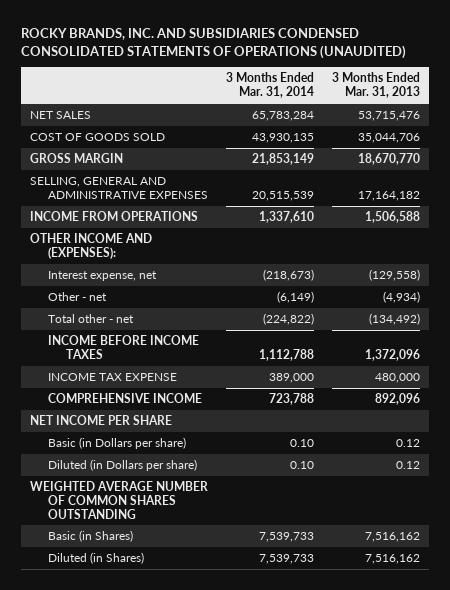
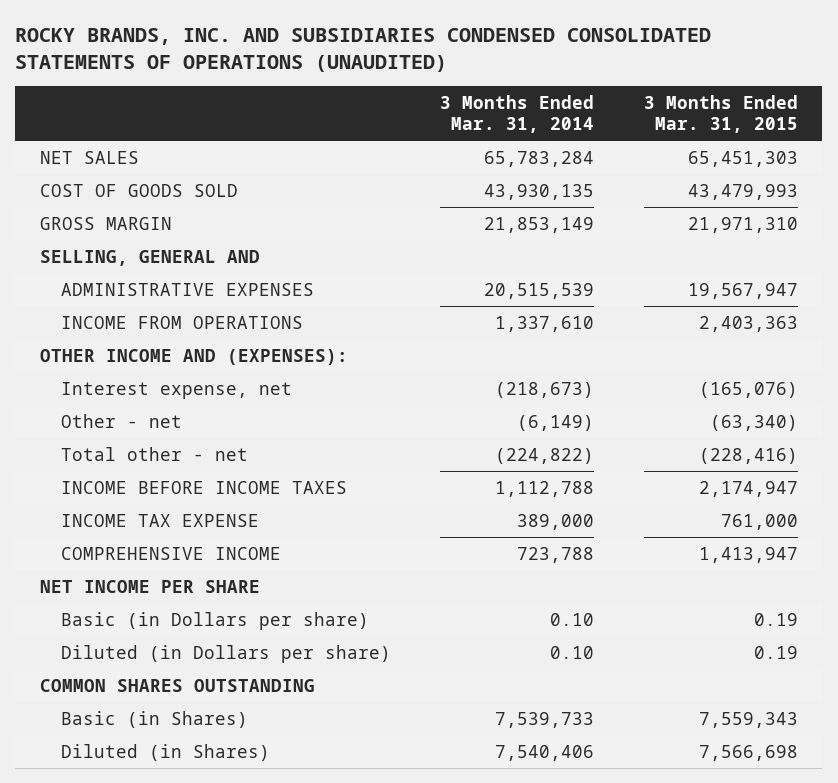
[332,72,421,99] 3 Months Ended Mar. 31, 2013 -> none
none -> [643,94,798,134] 3 Months Ended Mar. 31, 2015
none -> [39,249,260,266] SELLING, GENERAL AND
[29,177,208,199] SELLING, GENERAL AND ADMINISTRATIVE EXPENSES -> [60,282,314,296] ADMINISTRATIVE EXPENSES
[29,481,208,519] WEIGHTED AVERAGE NUMBER OF COMMON SHARES OUTSTANDING -> none
none -> [39,678,315,692] COMMON SHARES OUTSTANDING
[259,554,315,565] 7,539,733 -> [495,744,595,761] 7,540,406

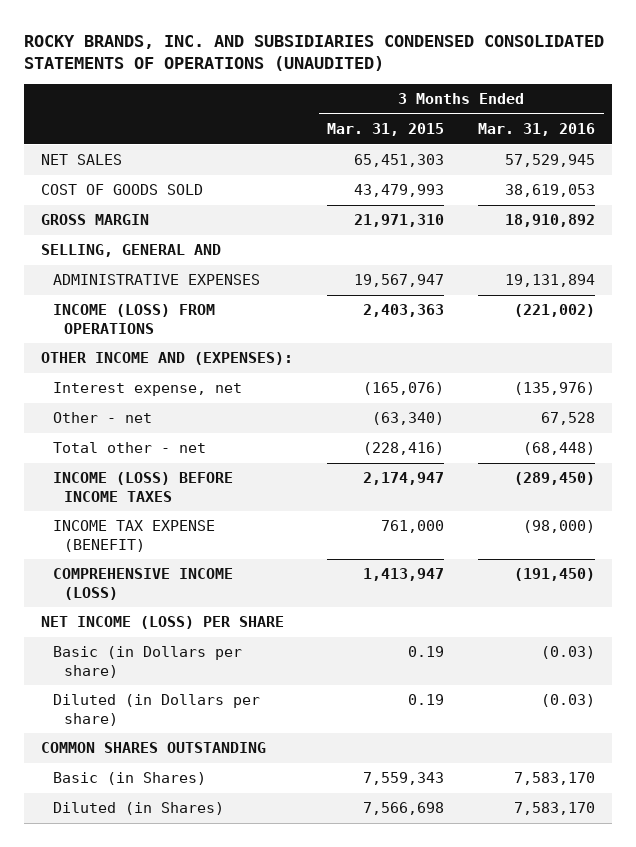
[440,94,595,134] 3 Months Ended Mar. 31, 2014 -> none
none -> [478,122,596,136] Mar. 31, 2016
[60,315,303,329] INCOME FROM OPERATIONS -> [52,304,215,334] INCOME (LOSS) FROM OPERATIONS
[60,480,347,494] INCOME BEFORE INCOME TAXES -> [52,472,233,502] INCOME (LOSS) BEFORE INCOME TAXES
[60,513,259,527] INCOME TAX EXPENSE -> [52,520,215,552] INCOME TAX EXPENSE (BENEFIT)
[60,546,281,560] COMPREHENSIVE INCOME -> [52,568,233,600] COMPREHENSIVE INCOME (LOSS)
[39,579,260,593] NET INCOME PER SHARE -> [41,616,285,630] NET INCOME (LOSS) PER SHARE

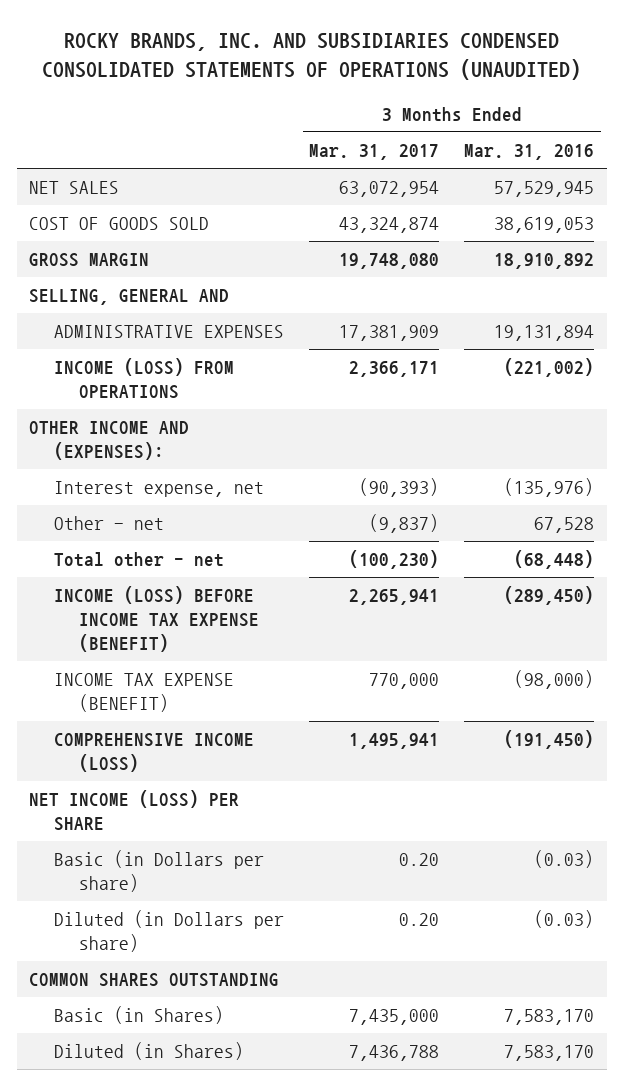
[327,122,445,136] Mar. 31, 2015 -> none
none -> [309,144,440,161] Mar. 31, 2017
[52,472,233,502] INCOME (LOSS) BEFORE INCOME TAXES -> [54,586,260,652] INCOME (LOSS) BEFORE INCOME TAX EXPENSE (BENEFIT)

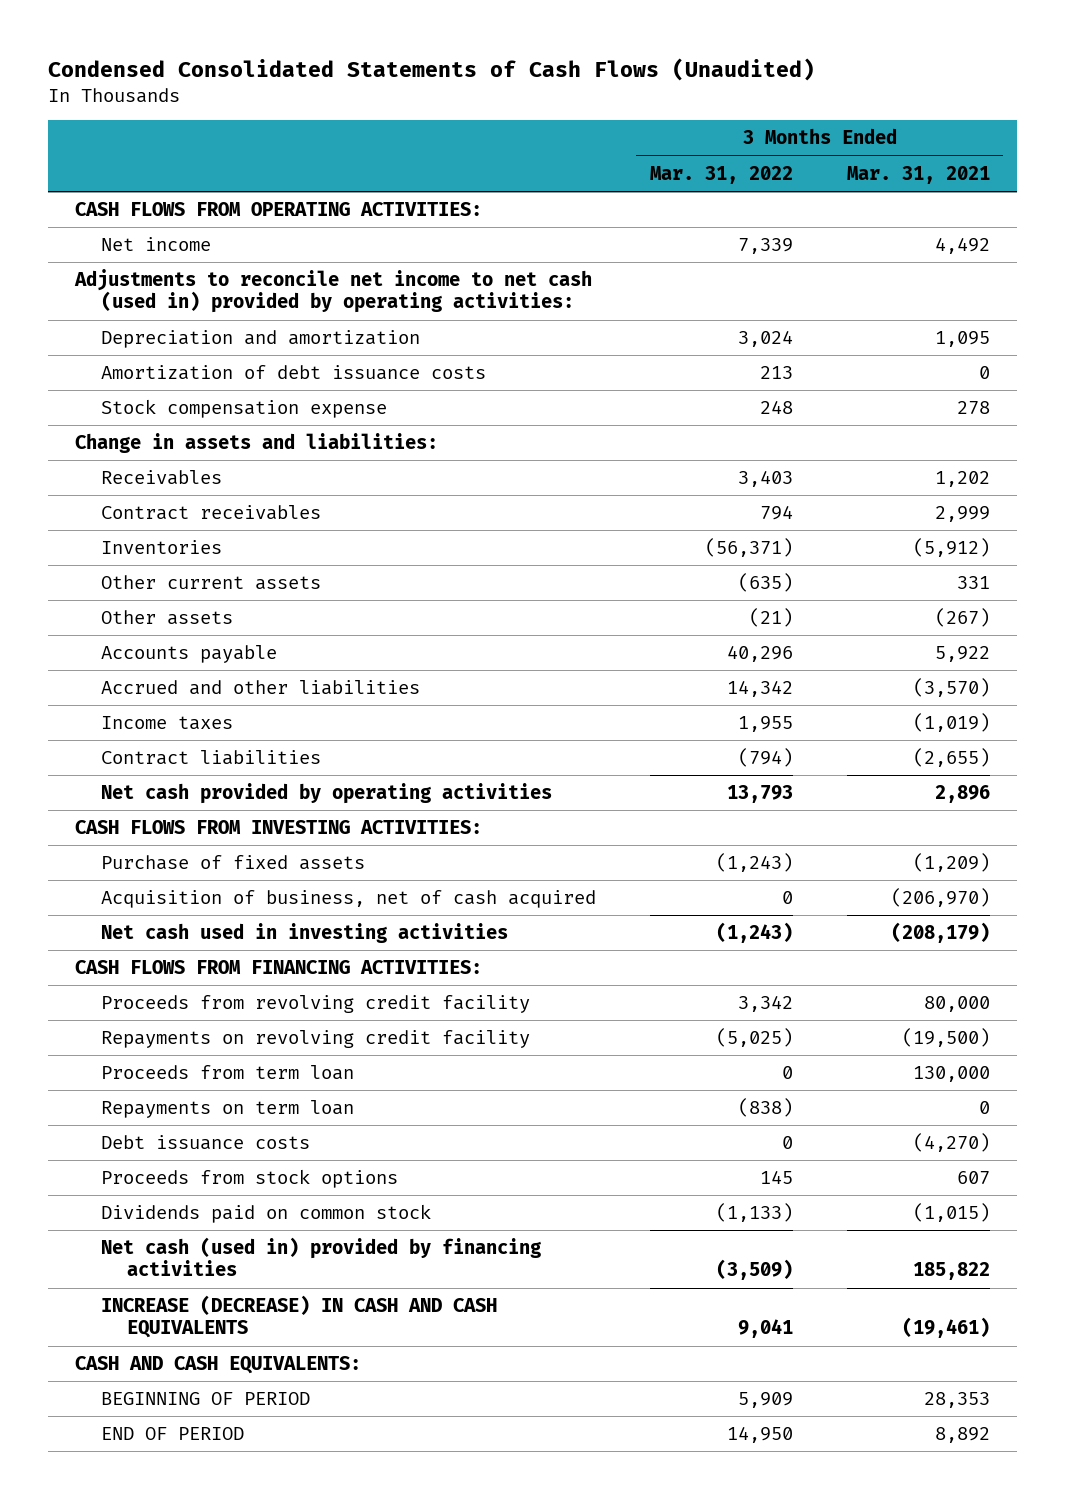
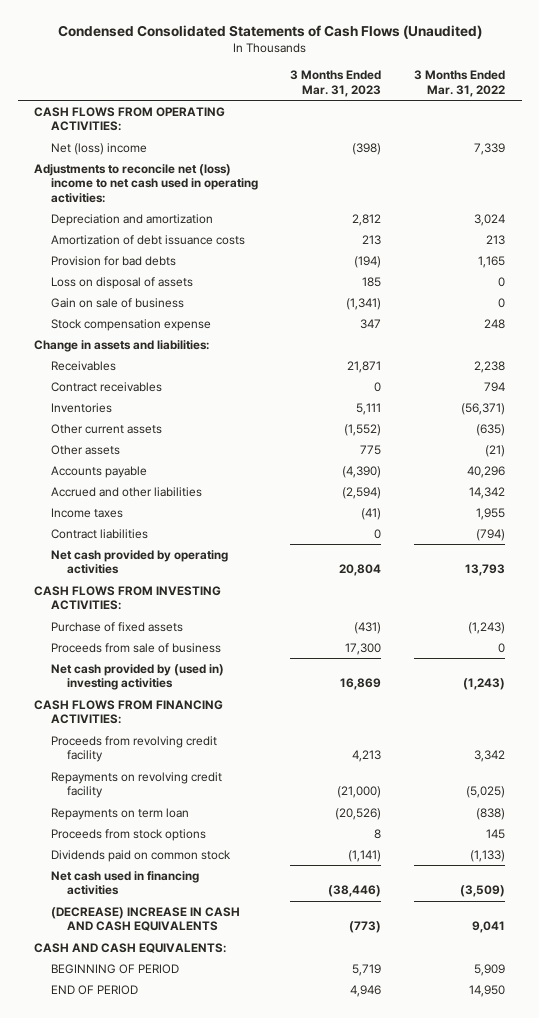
[846,165,990,184] Mar. 31, 2021 -> none
none -> [290,70,382,97] 3 Months Ended Mar. 31, 2023
[101,237,212,252] Net income -> [50,142,147,155] Net (loss) income
[74,269,593,314] Adjustments to reconcile net income to net cash (used in) provided by operating activities: -> [33,163,258,204] Adjustments to reconcile net (loss) income to net cash used in operating activities:
none -> [50,255,176,266] Provision for bad debts
none -> [50,276,193,289] Loss on disposal of assets
none -> [50,297,184,308] Gain on sale of business
[737,470,793,488] 3,403 -> [474,360,506,373] 2,238
[101,890,597,909] Acquisition of business, net of cash acquired -> none
none -> [50,642,221,653] Proceeds from sale of business
[101,923,509,944] Net cash used in investing activities -> [50,663,224,691] Net cash provided by (used in) investing activities
[101,1065,355,1081] Proceeds from term loan -> none
[101,1135,311,1151] Debt issuance costs -> none
[101,1237,542,1277] Net cash (used in) provided by financing activities -> [50,870,199,896] Net cash used in financing activities
[101,1295,498,1339] INCREASE (DECREASE) IN CASH AND CASH EQUIVALENTS -> [50,906,240,932] (DECREASE) INCREASE IN CASH AND CASH EQUIVALENTS

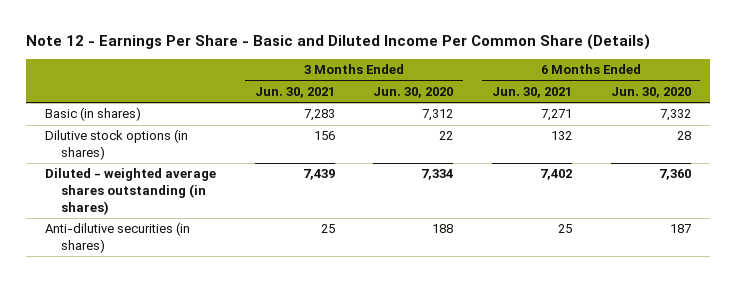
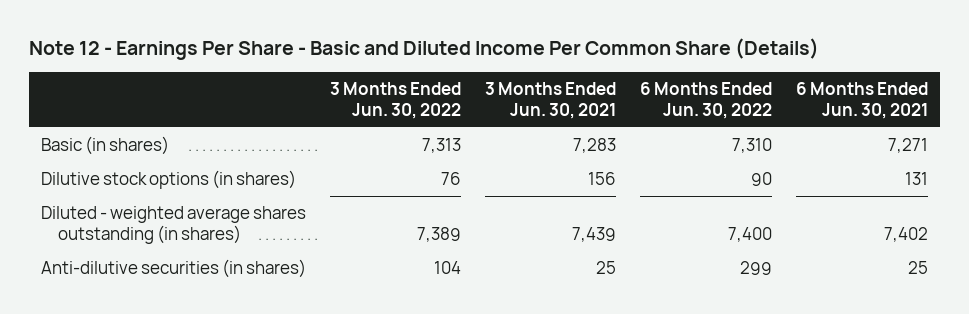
[373,86,454,98] Jun. 30, 2020 -> none
[610,86,691,98] Jun. 30, 2020 -> none
none -> [330,82,462,119] 3 Months Ended Jun. 30, 2022
none -> [639,82,772,119] 6 Months Ended Jun. 30, 2022
[551,131,573,141] 132 -> [904,172,928,186] 131

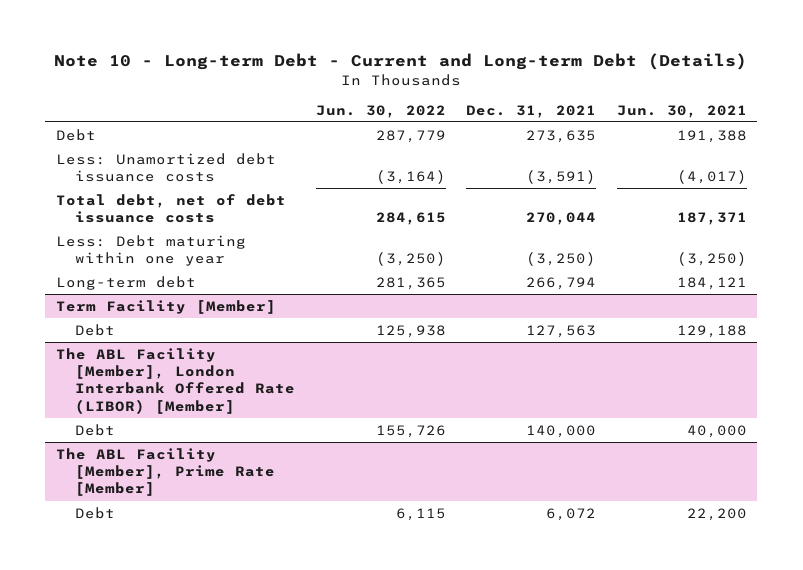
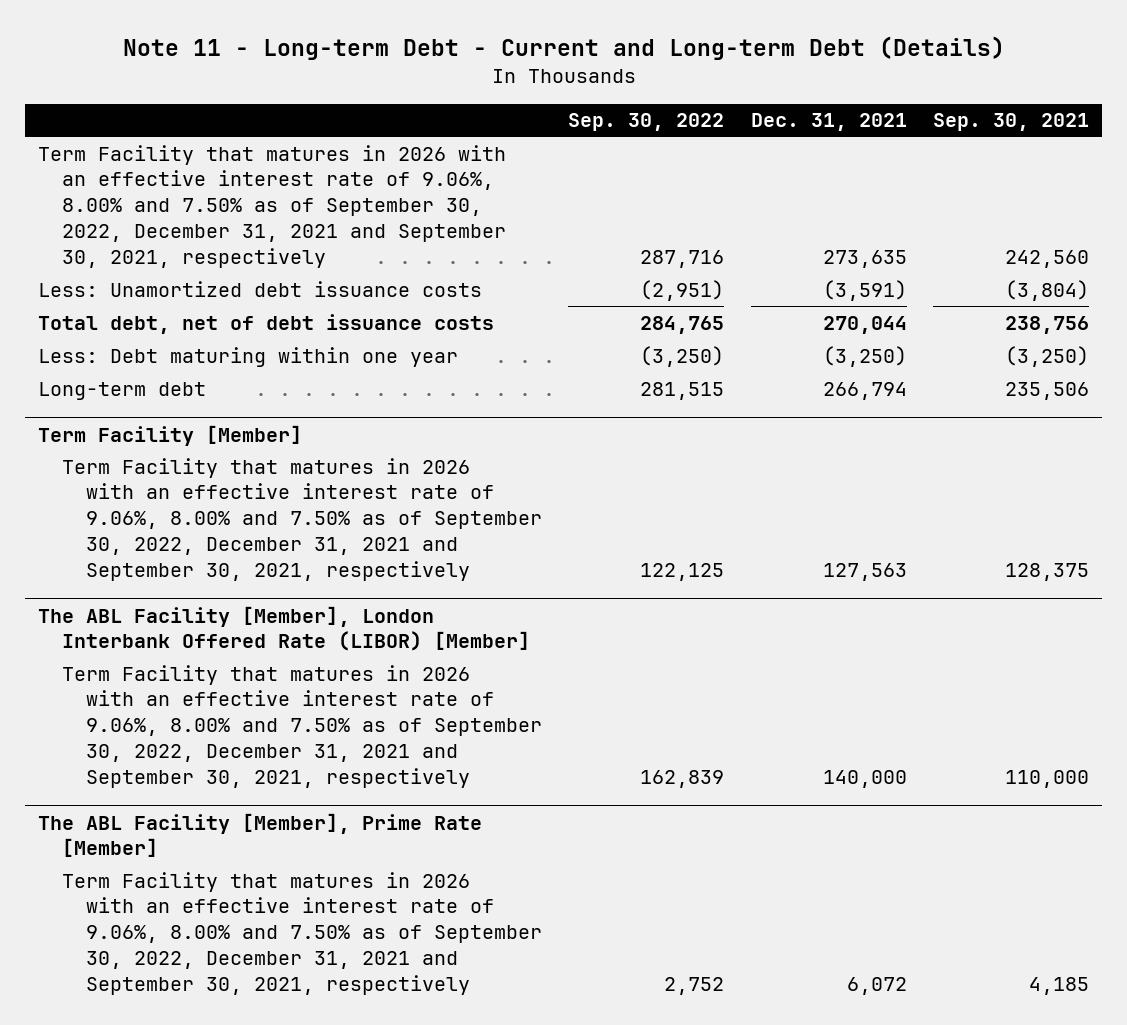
[54,53,748,71] Note 10 - Long-term Debt - Current and Long-term Debt (Details) -> [122,36,1005,61] Note 11 - Long-term Debt - Current and Long-term Debt (Details)
[315,104,446,118] Jun. 30, 2022 -> none
[617,104,748,118] Jun. 30, 2021 -> none
none -> [568,113,725,132] Sep. 30, 2022
none -> [932,113,1089,132] Sep. 30, 2021
[55,128,96,141] Debt -> [38,144,507,269] Term Facility that matures in 2026 with an effective interest rate of 9.06%, 8.00% and 7.50% as of September 30, 2022, December 31, 2021 and September 30, 2021, respectively
[74,323,115,336] Debt -> [62,457,543,582] Term Facility that matures in 2026 with an effective interest rate of 9.06%, 8.00% and 7.50% as of September 30, 2022, December 31, 2021 and September 30, 2021, respectively
[74,423,115,436] Debt -> [62,664,543,789] Term Facility that matures in 2026 with an effective interest rate of 9.06%, 8.00% and 7.50% as of September 30, 2022, December 31, 2021 and September 30, 2021, respectively
[74,506,115,519] Debt -> [62,871,543,996] Term Facility that matures in 2026 with an effective interest rate of 9.06%, 8.00% and 7.50% as of September 30, 2022, December 31, 2021 and September 30, 2021, respectively

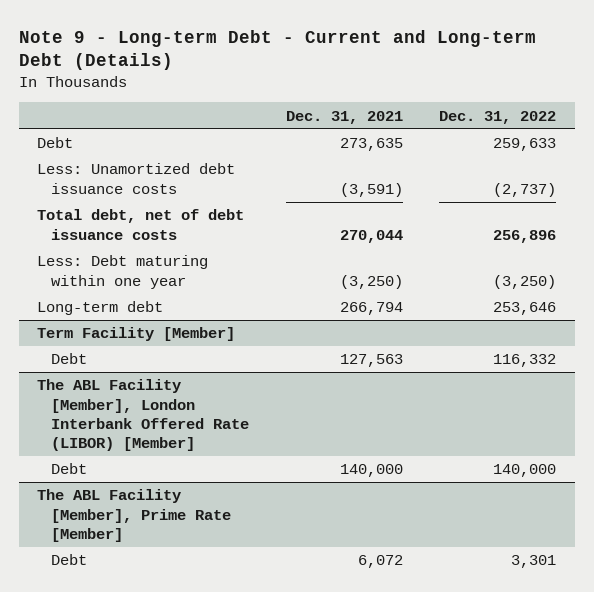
[122,36,1005,61] Note 11 - Long-term Debt - Current and Long-term Debt (Details) -> [18,29,536,71] Note 9 - Long-term Debt - Current and Long-term Debt (Details)
[568,113,725,132] Sep. 30, 2022 -> none
[932,113,1089,132] Sep. 30, 2021 -> none
none -> [439,110,557,124] Dec. 31, 2022
[38,144,507,269] Term Facility that matures in 2026 with an effective interest rate of 9.06%, 8.00% and 7.50% as of September 30, 2022, December 31, 2021 and September 30, 2021, respectively -> [37,137,74,149] Debt
[62,457,543,582] Term Facility that matures in 2026 with an effective interest rate of 9.06%, 8.00% and 7.50% as of September 30, 2022, December 31, 2021 and September 30, 2021, respectively -> [51,353,88,365] Debt
[62,664,543,789] Term Facility that matures in 2026 with an effective interest rate of 9.06%, 8.00% and 7.50% as of September 30, 2022, December 31, 2021 and September 30, 2021, respectively -> [51,463,88,475] Debt
[62,871,543,996] Term Facility that matures in 2026 with an effective interest rate of 9.06%, 8.00% and 7.50% as of September 30, 2022, December 31, 2021 and September 30, 2021, respectively -> [51,554,88,566] Debt

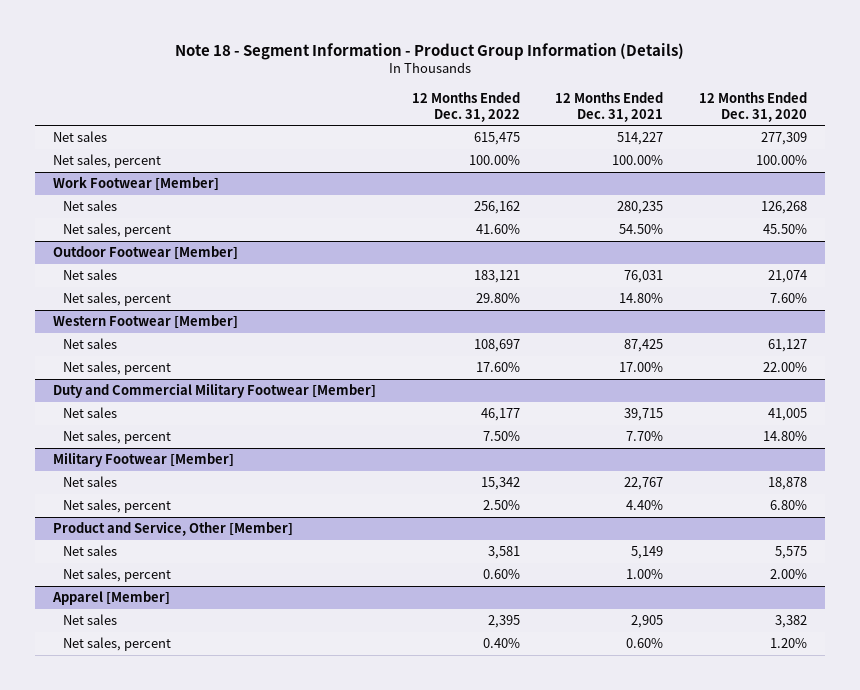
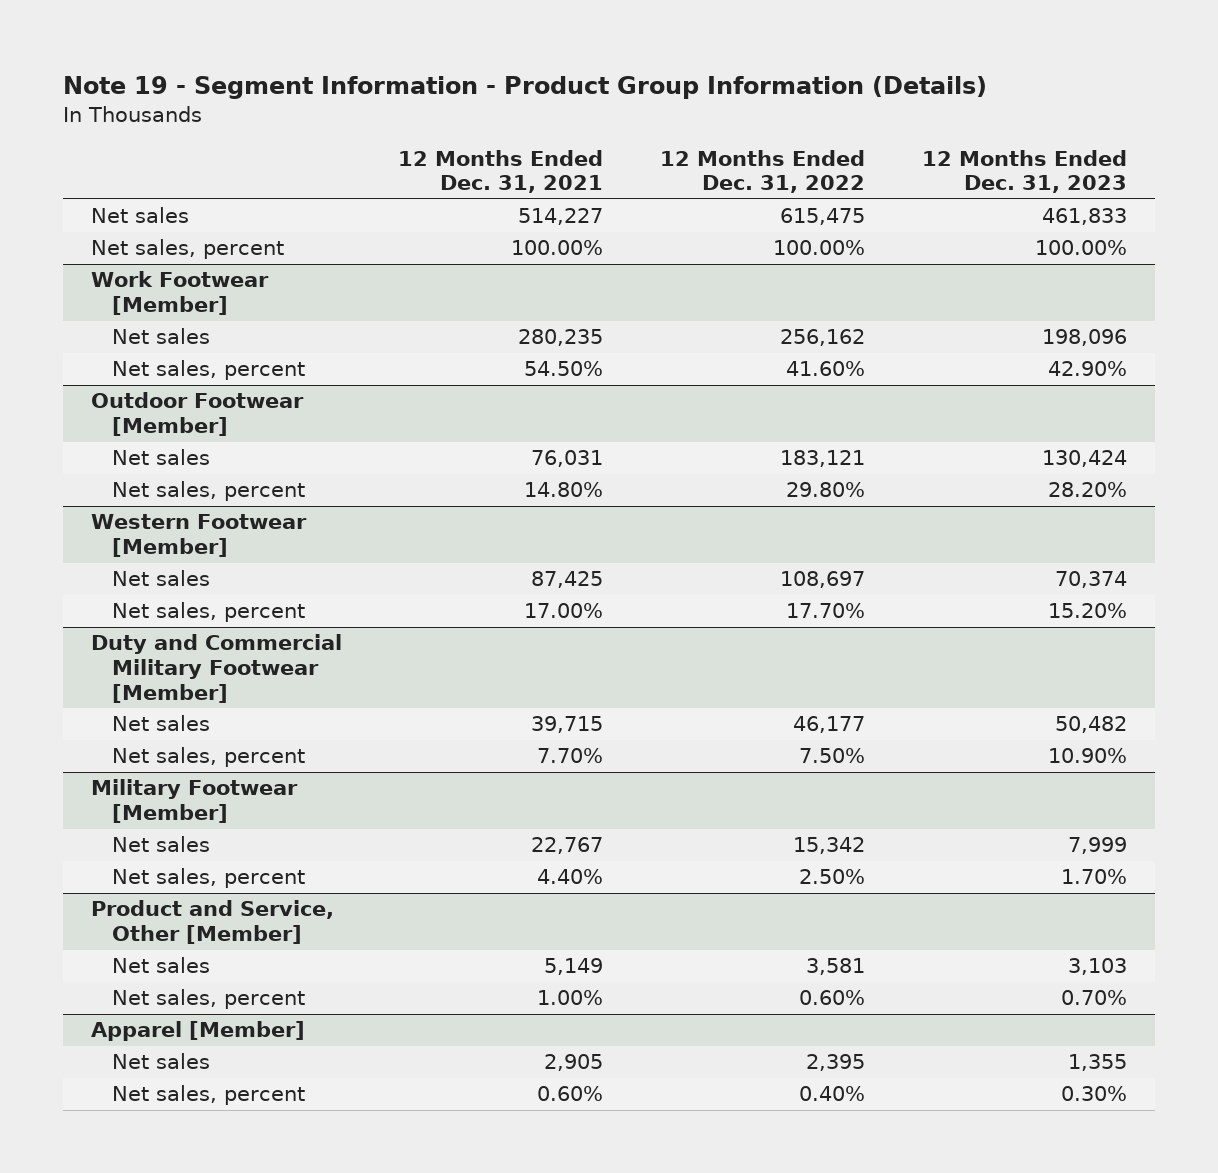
[174,42,684,60] Note 18 - Segment Information - Product Group Information (Details) -> [62,76,987,100] Note 19 - Segment Information - Product Group Information (Details)
[698,91,807,122] 12 Months Ended Dec. 31, 2020 -> none
none -> [921,149,1127,194] 12 Months Ended Dec. 31, 2023
[475,362,520,373] 17.60% -> [786,603,866,619] 17.70%

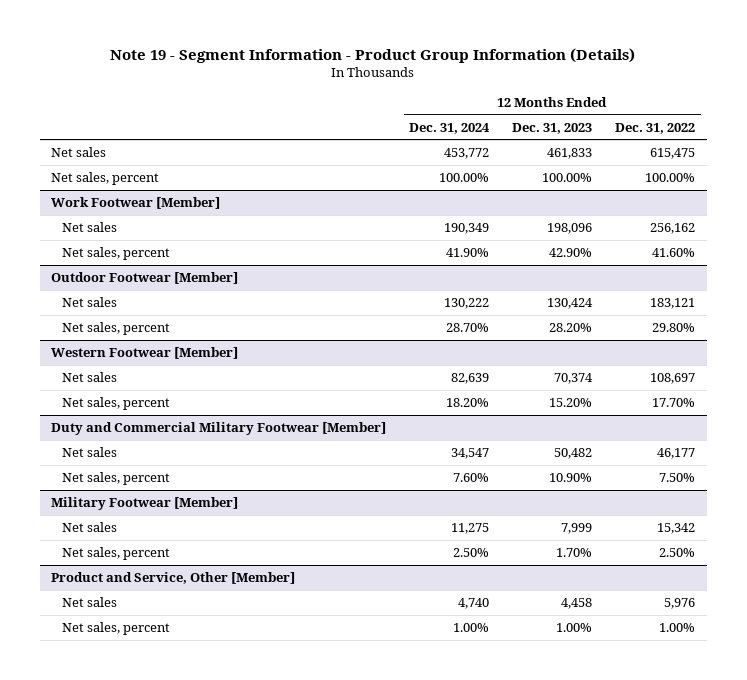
[398,149,604,194] 12 Months Ended Dec. 31, 2021 -> none
none -> [409,122,491,134] Dec. 31, 2024
[90,1021,305,1042] Apparel [Member] -> none
[111,1053,210,1070] Net sales -> none
[111,1085,305,1106] Net sales, percent -> none
[806,958,866,976] 3,581 -> [664,597,696,609] 5,976
[1067,958,1127,976] 3,103 -> [561,597,593,609] 4,458
[799,990,866,1006] 0.60% -> [659,622,696,632] 1.00%
[1060,990,1127,1006] 0.70% -> [556,622,593,632] 1.00%

